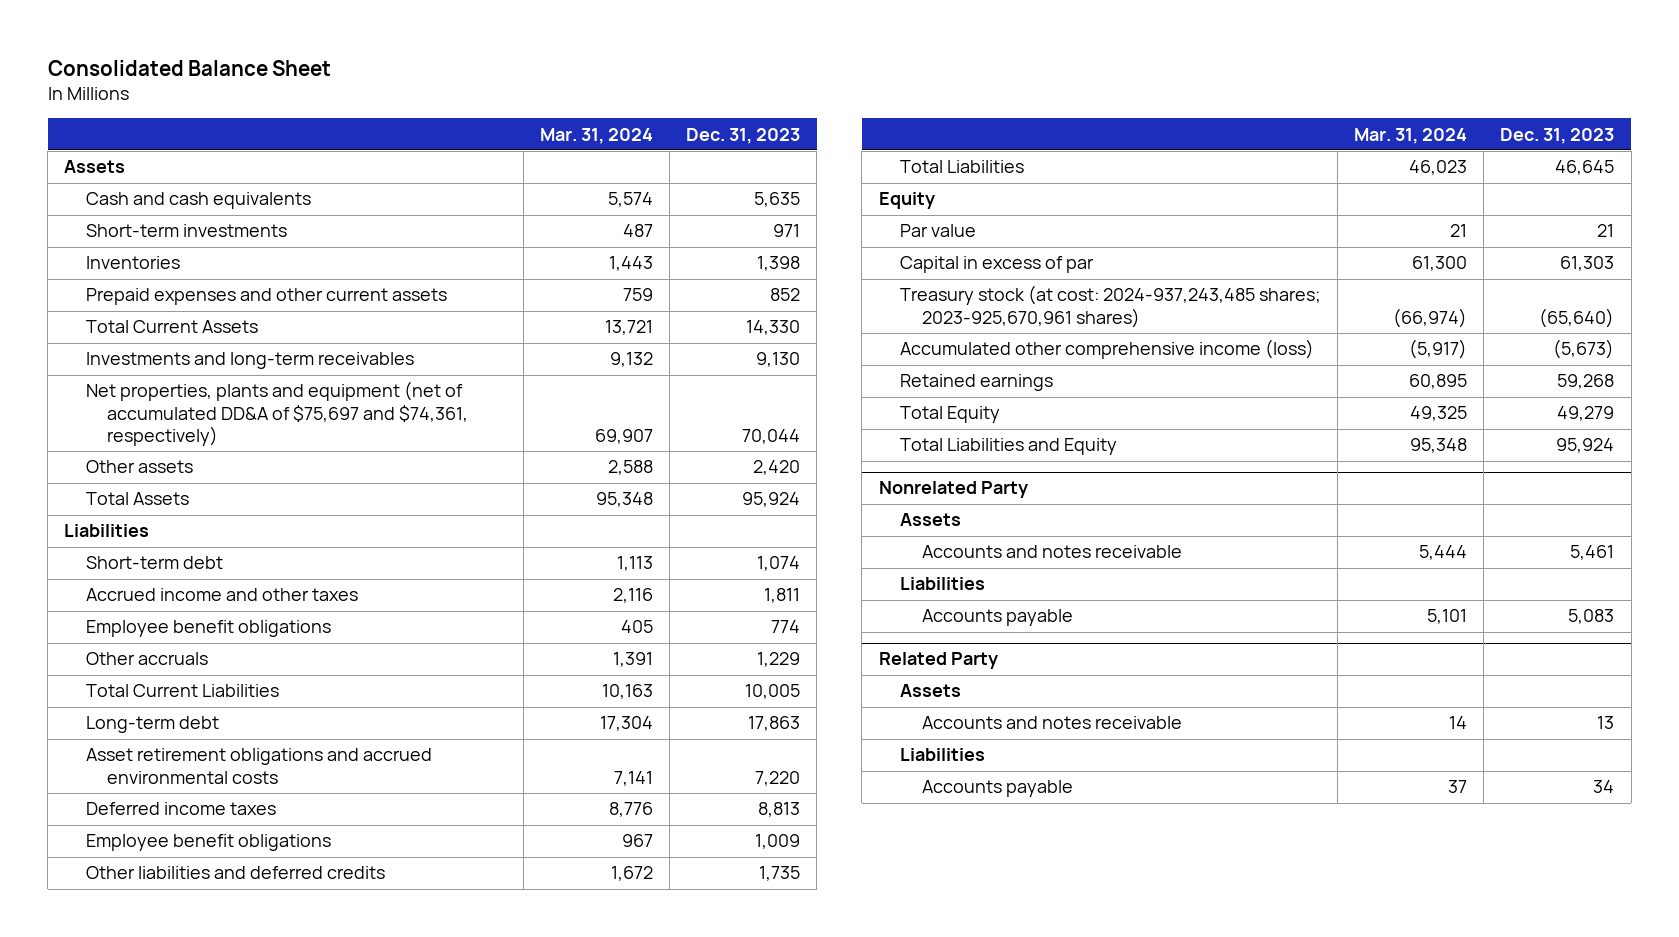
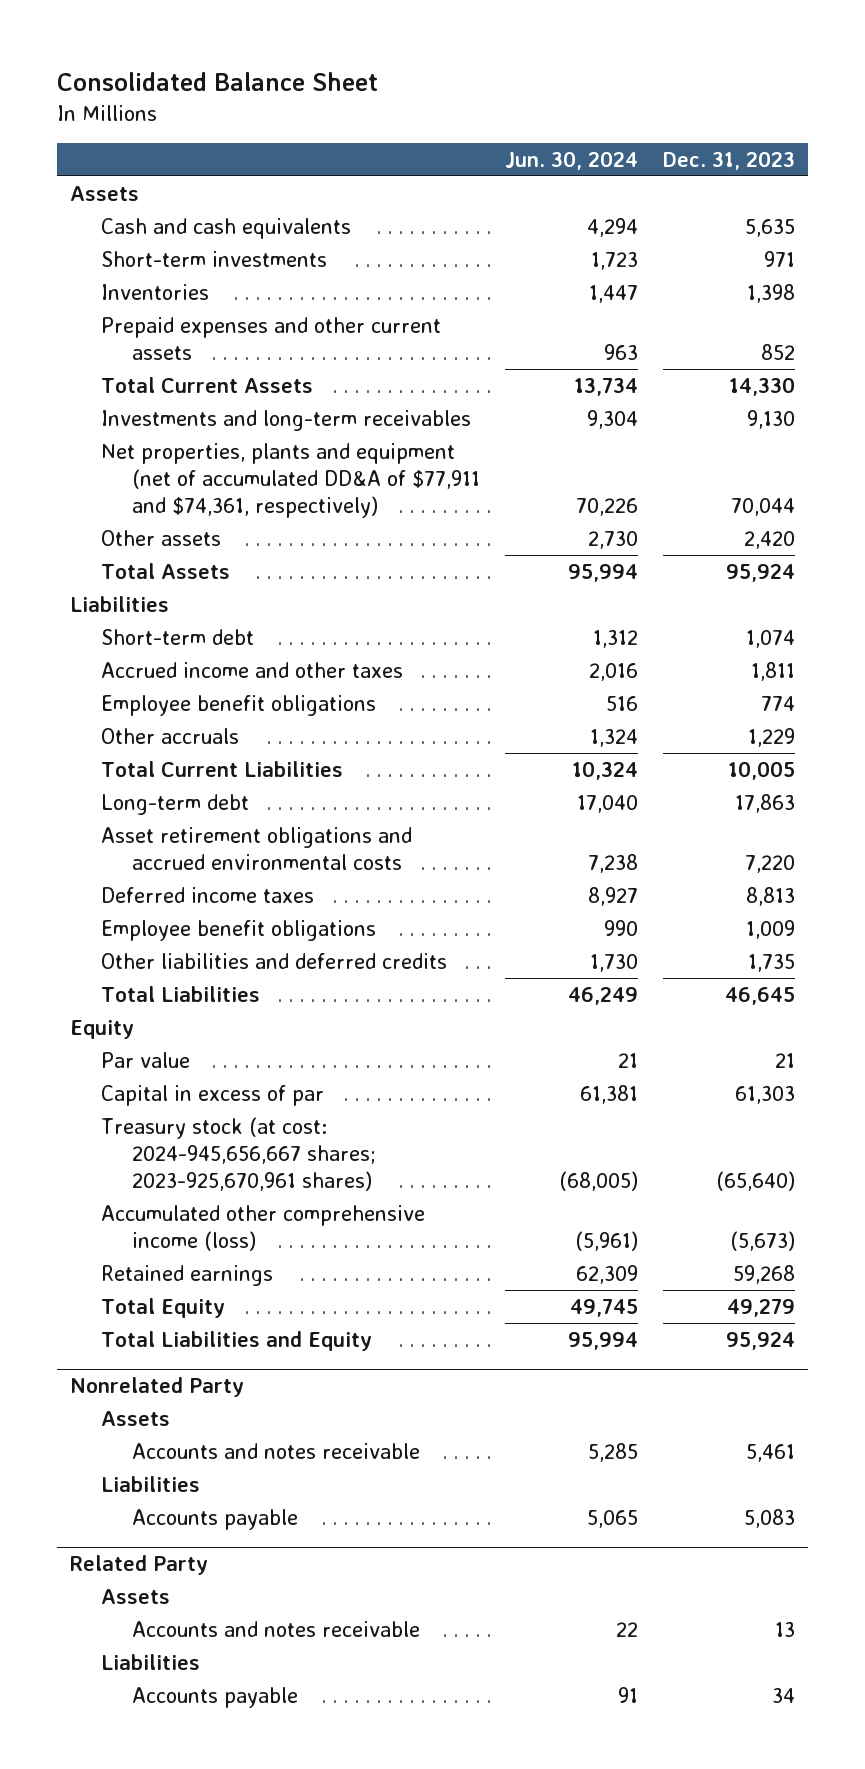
[540,127,654,144] Mar. 31, 2024 -> none
none -> [504,150,638,170] Jun. 30, 2024
[85,381,469,446] Net properties, plants and equipment (net of accumulated DD&A of $75,697 and $74,361, respectively) -> [100,442,480,518] Net properties, plants and equipment (net of accumulated DD&A of $77,911 and $74,361, respectively)
[900,285,1322,328] Treasury stock (at cost: 2024-937,243,485 shares; 2023-925,670,961 shares) -> [100,1116,376,1191] Treasury stock (at cost: 2024-945,656,667 shares; 2023-925,670,961 shares)

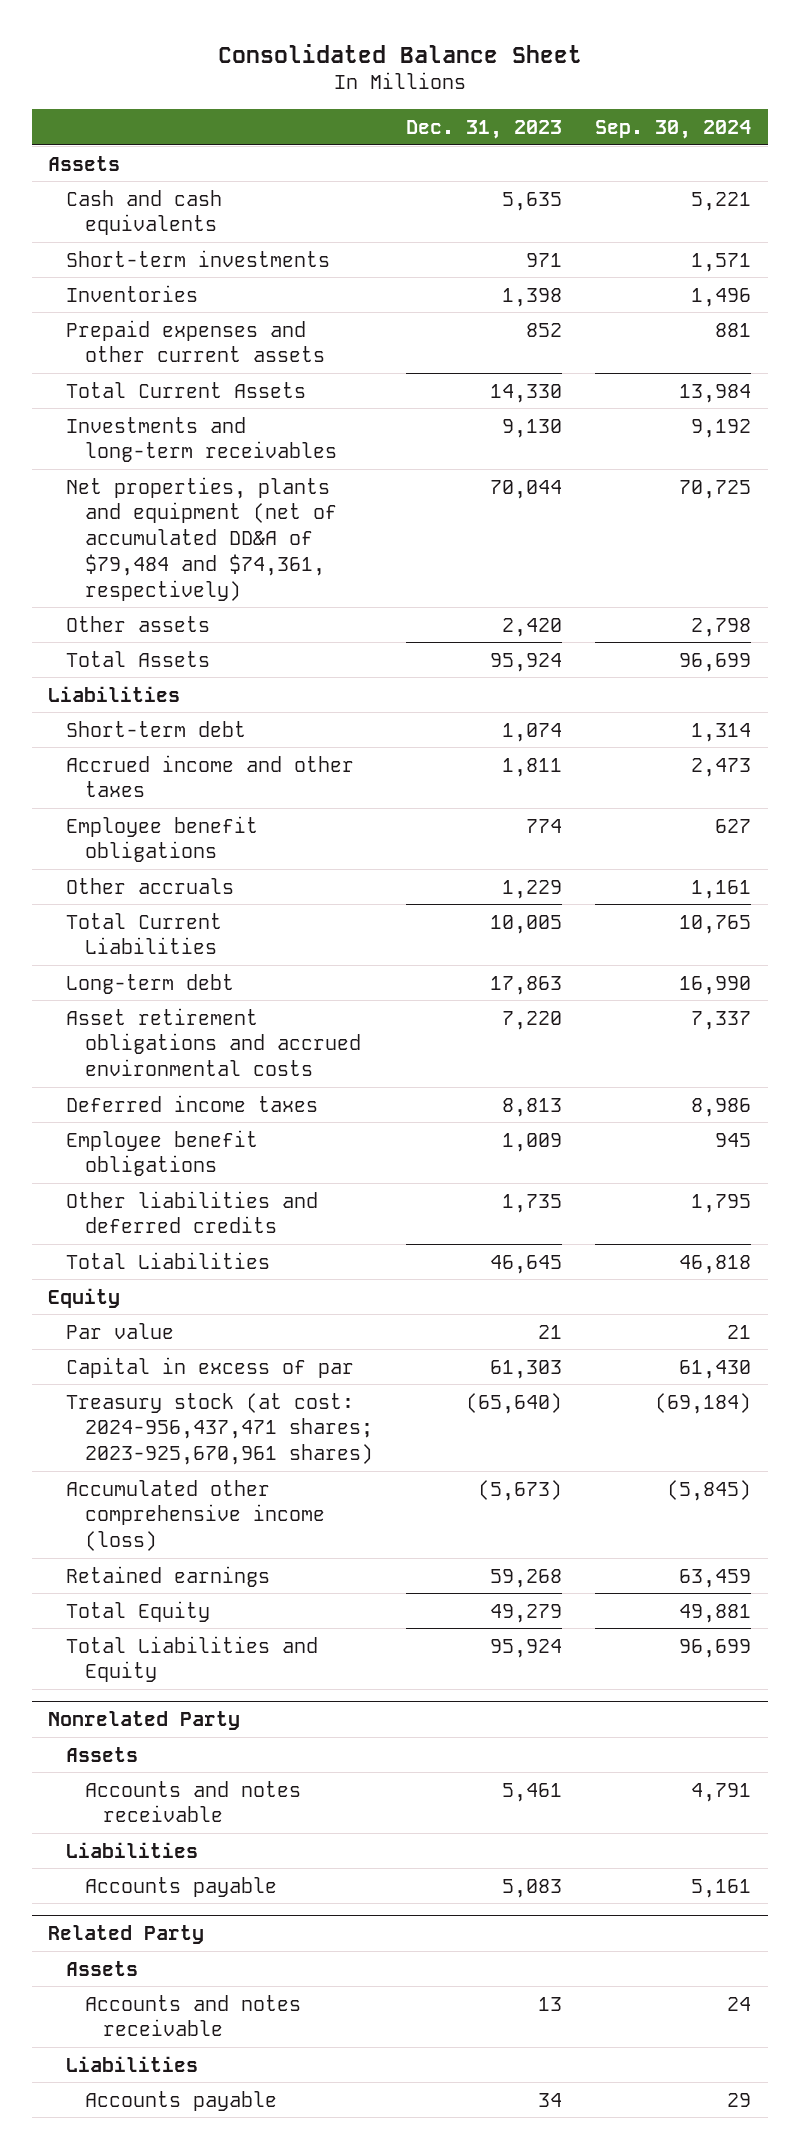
[504,150,638,170] Jun. 30, 2024 -> none
none -> [595,119,752,139] Sep. 30, 2024
[100,442,480,518] Net properties, plants and equipment (net of accumulated DD&A of $77,911 and $74,361, respectively) -> [66,476,337,601] Net properties, plants and equipment (net of accumulated DD&A of $79,484 and $74,361, respectively)
[100,1116,376,1191] Treasury stock (at cost: 2024-945,656,667 shares; 2023-925,670,961 shares) -> [66,1392,373,1466] Treasury stock (at cost: 2024-956,437,471 shares; 2023-925,670,961 shares)

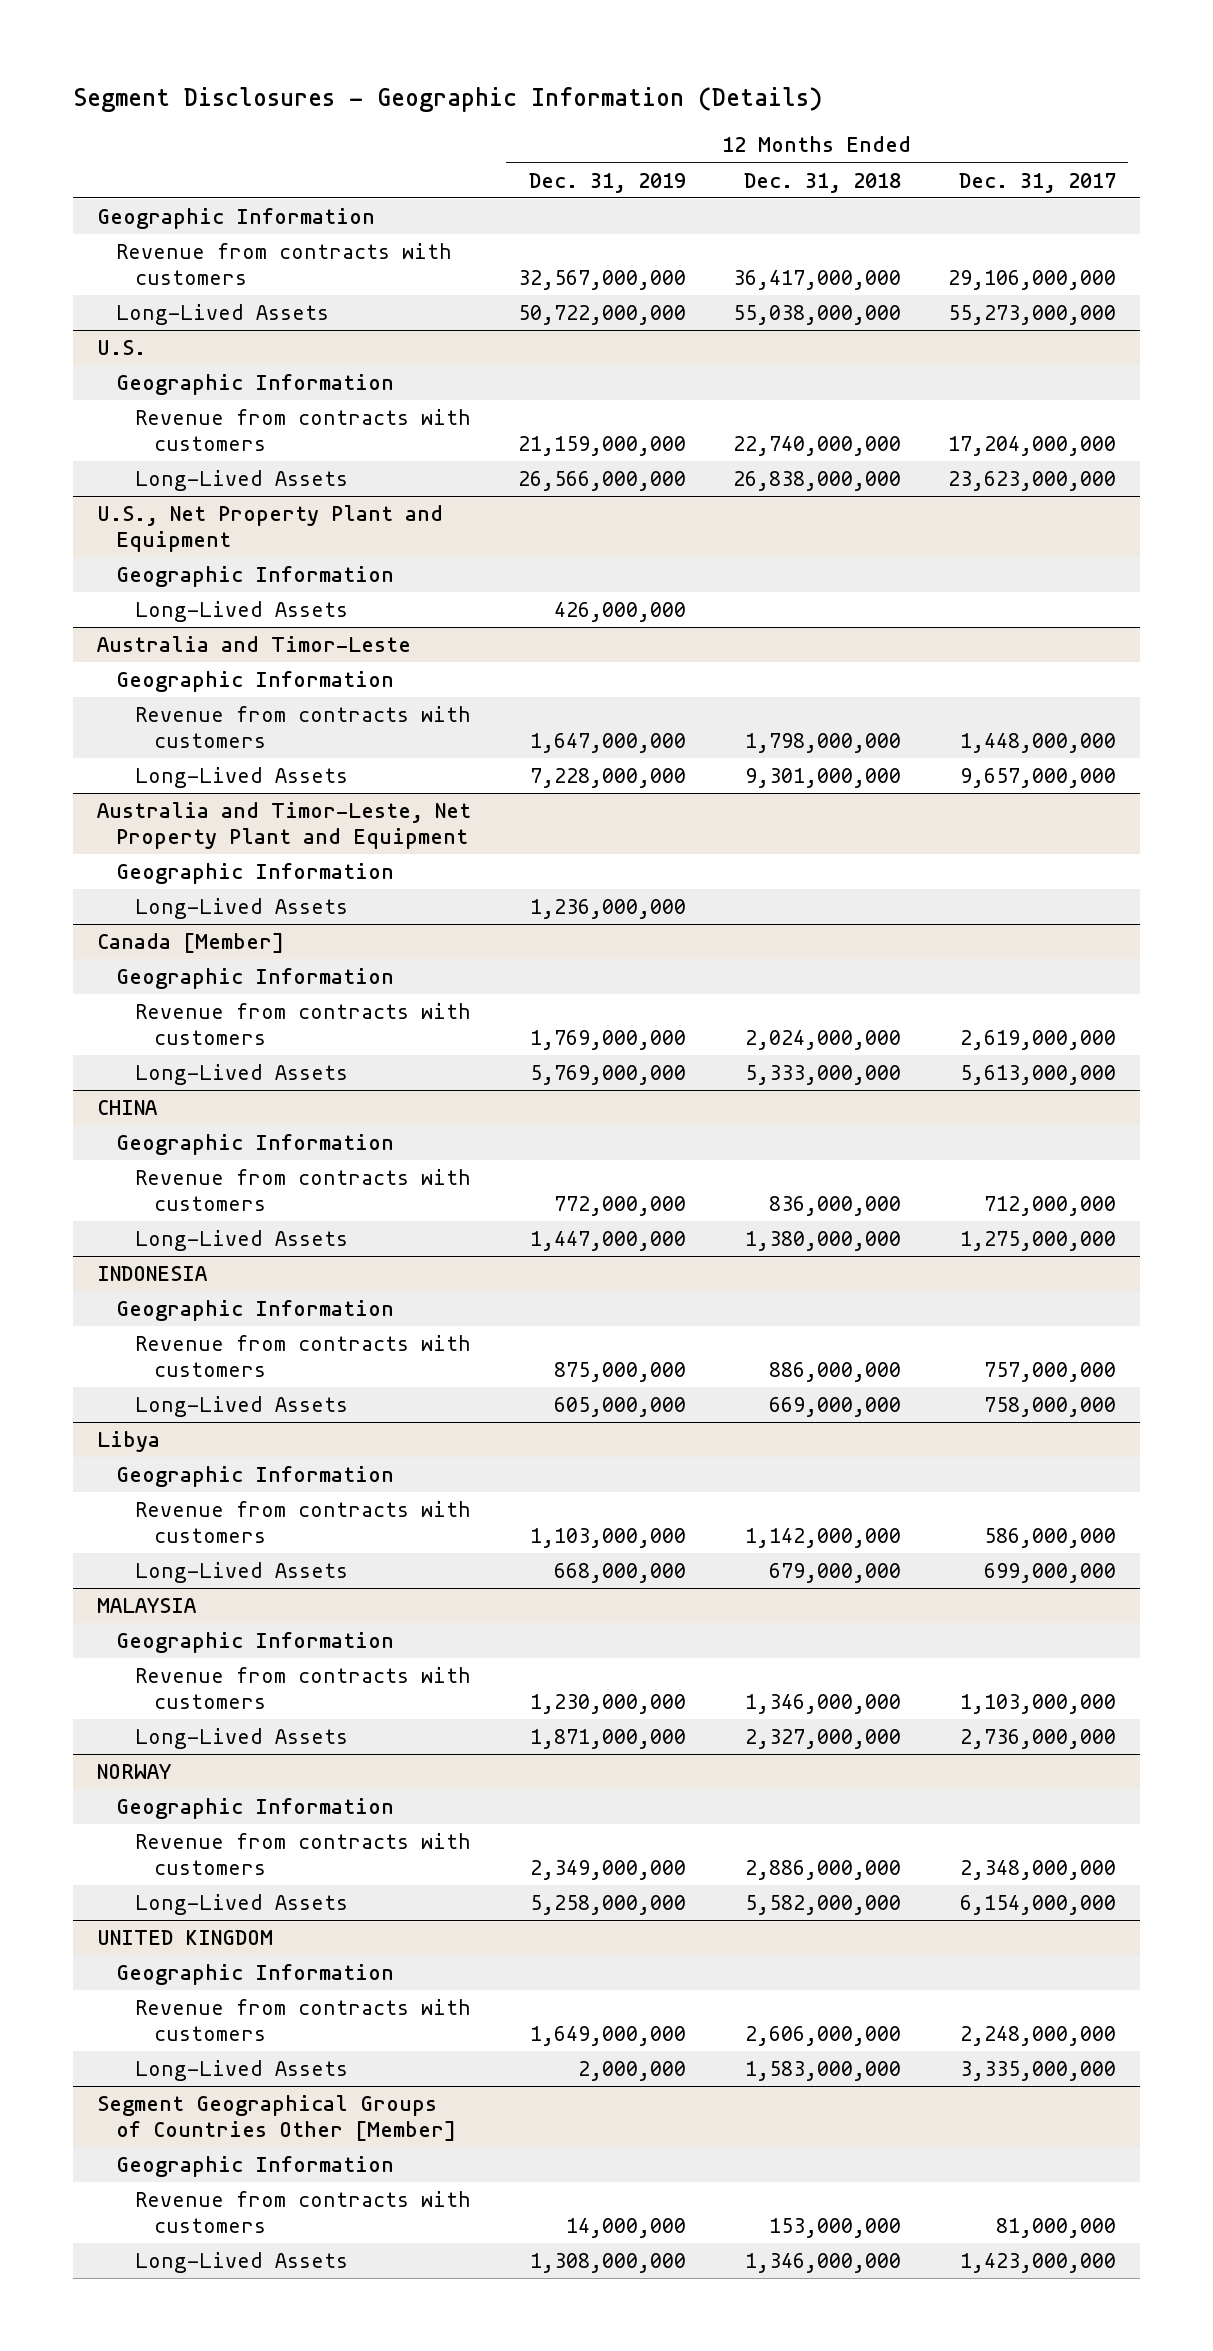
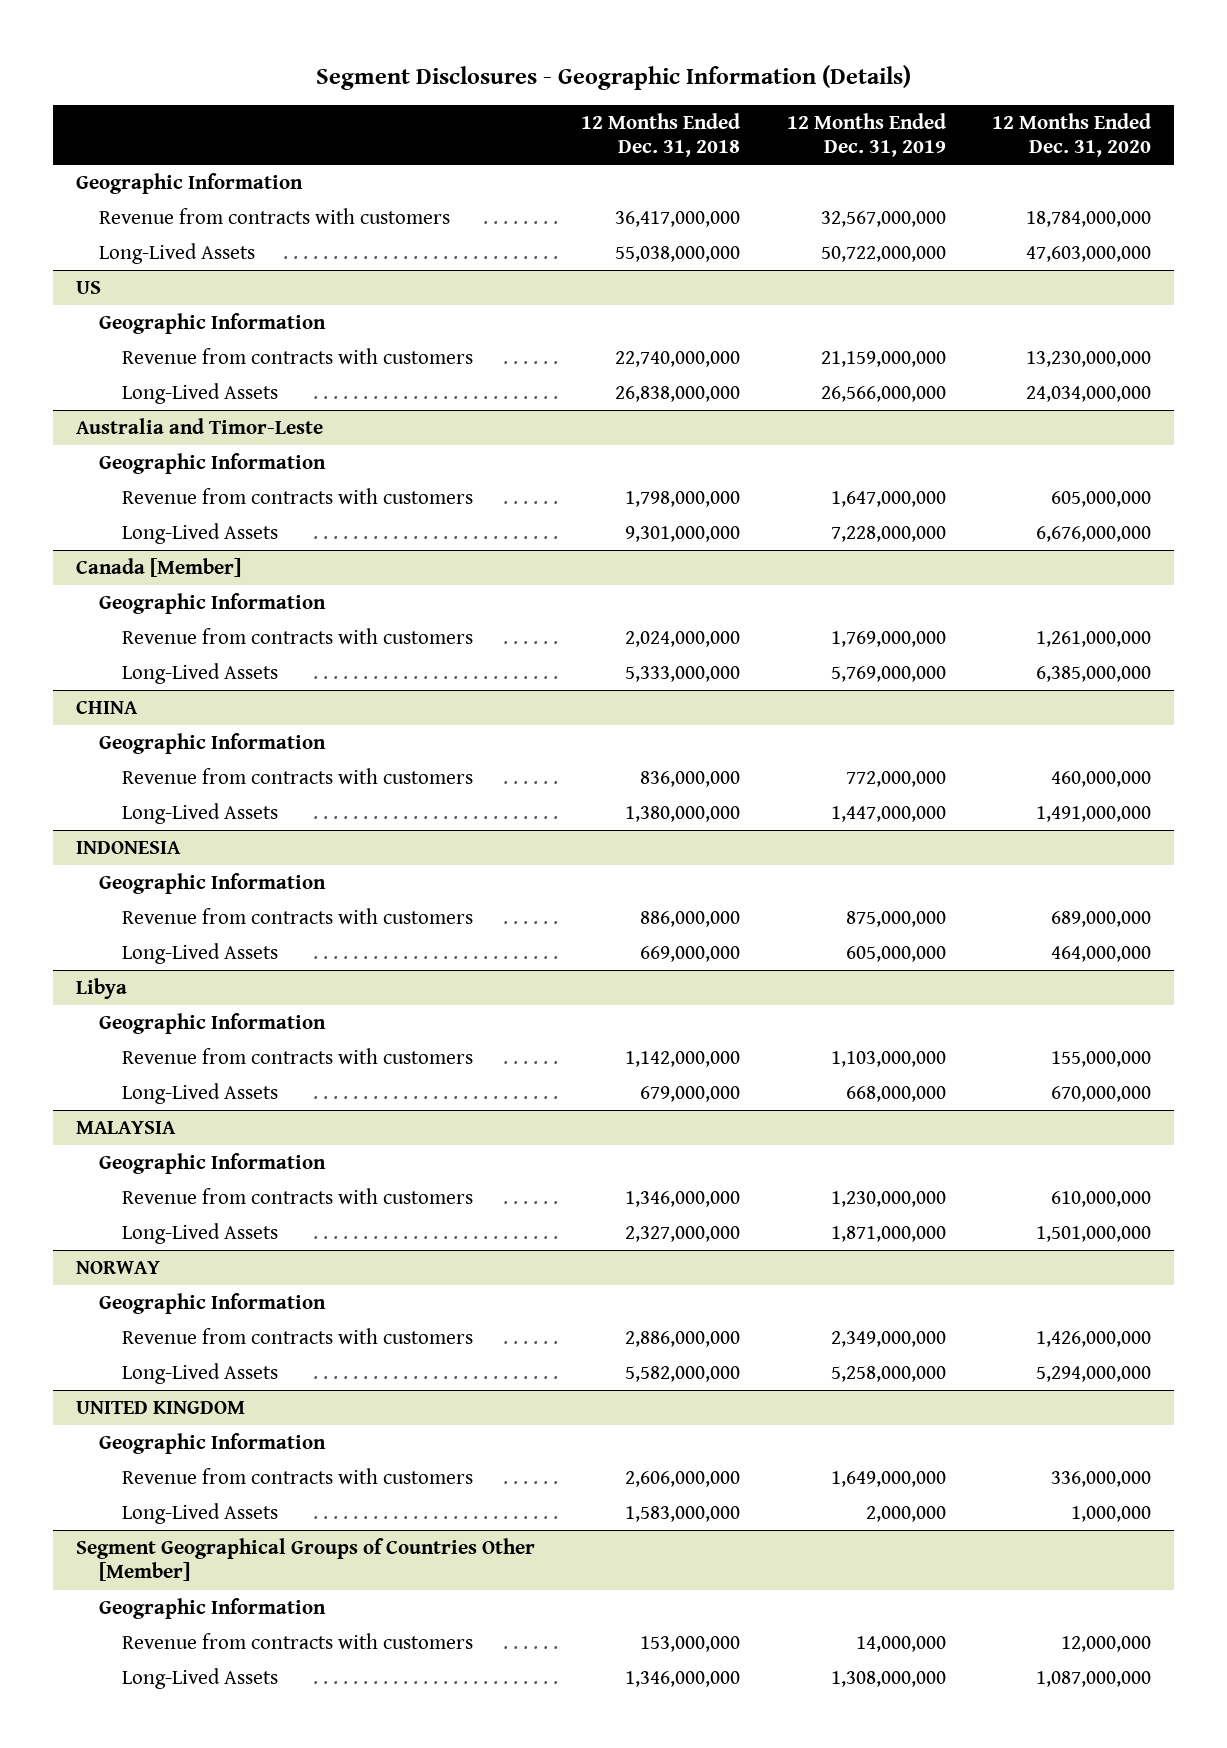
[959,172,1117,193] Dec. 31, 2017 -> none
none -> [992,112,1152,157] 12 Months Ended Dec. 31, 2020
[96,340,146,356] U.S. -> [75,280,101,294] US
[96,505,443,552] U.S., Net Property Plant and Equipment -> none
[115,566,394,588] Geographic Information -> none
[134,601,348,623] Long-Lived Assets -> none
[96,802,471,849] Australia and Timor-Leste, Net Property Plant and Equipment -> none
[115,863,394,885] Geographic Information -> none
[134,898,348,920] Long-Lived Assets -> none

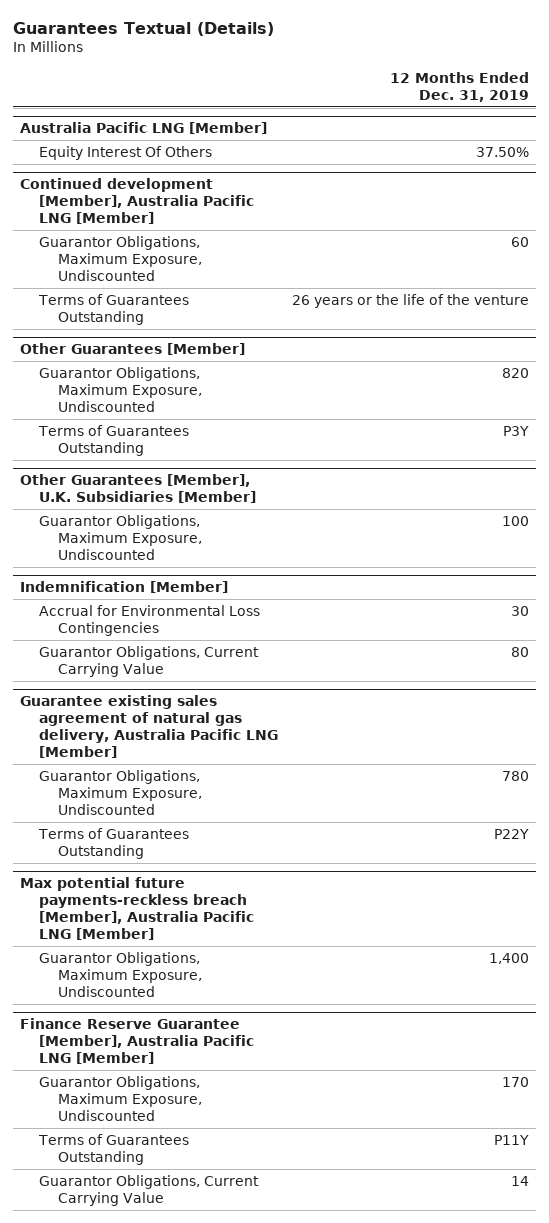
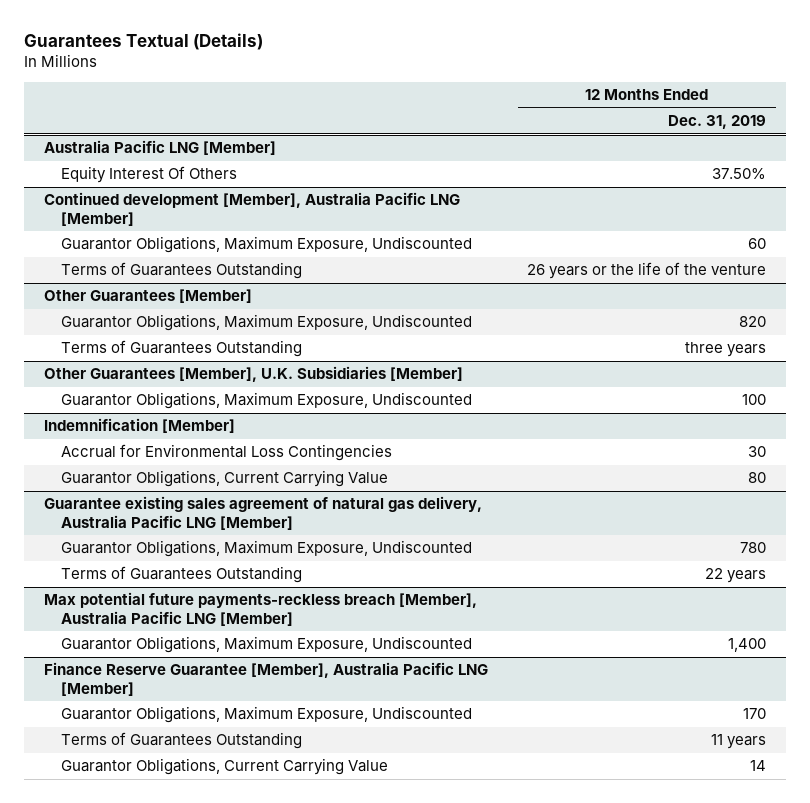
[503,425,530,436] P3Y -> [685,342,767,358] three years
[494,828,530,839] P22Y -> [705,568,767,584] 22 years
[494,1134,530,1145] P11Y -> [711,734,767,750] 11 years

